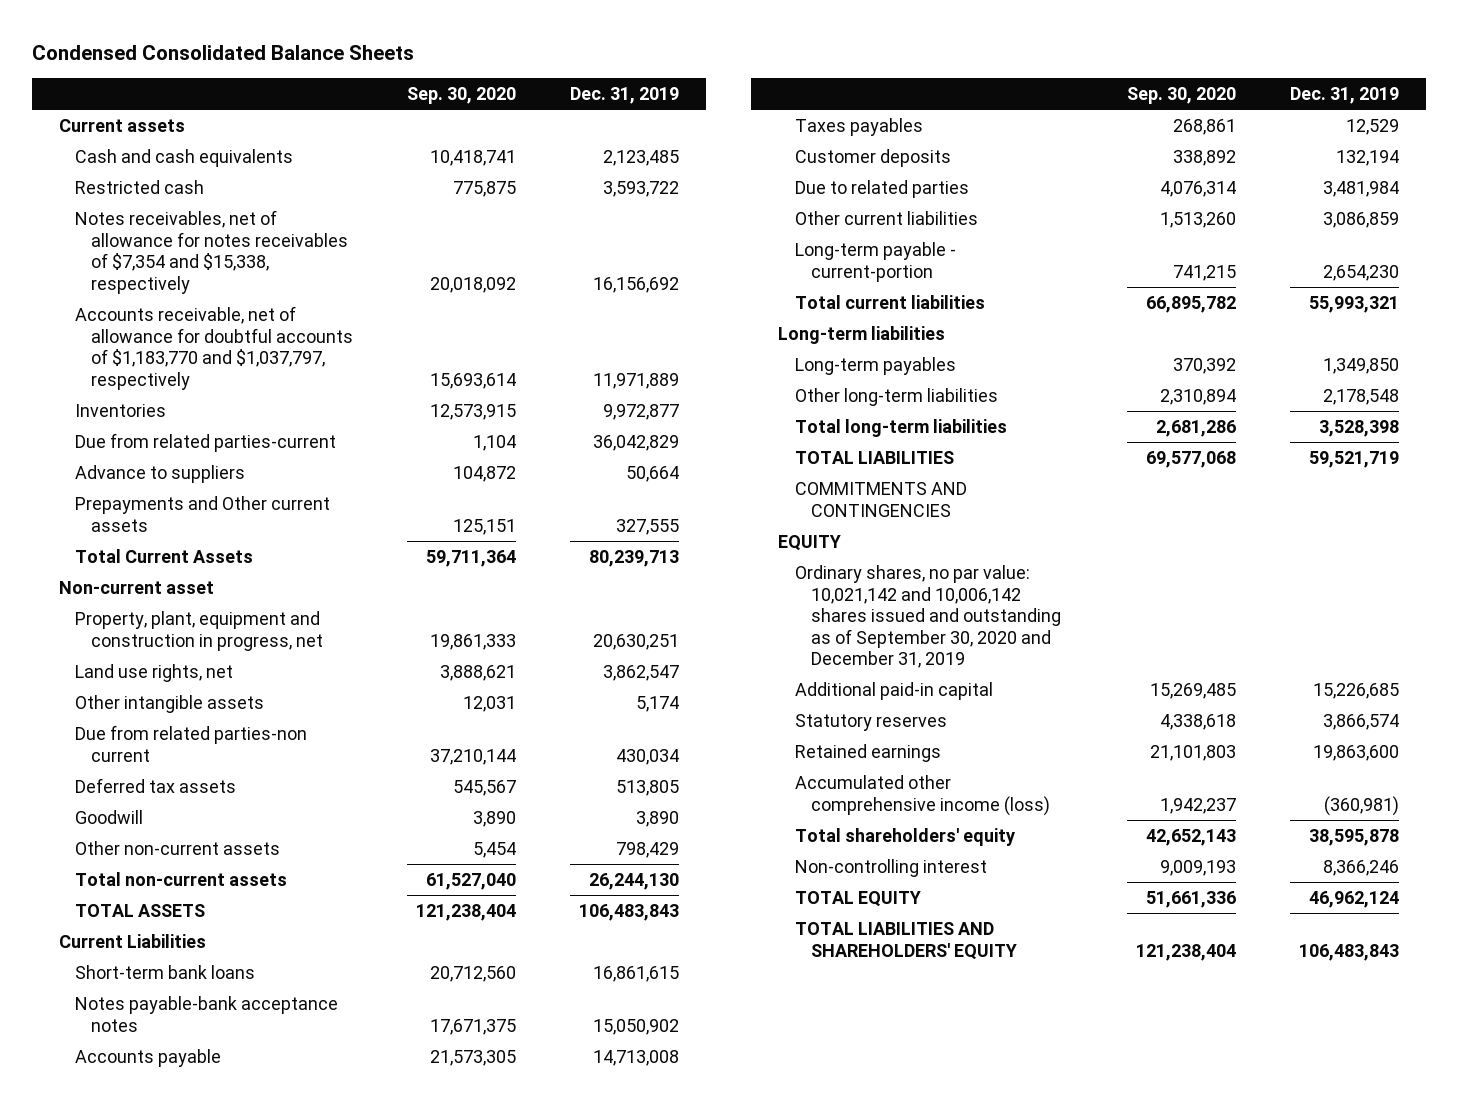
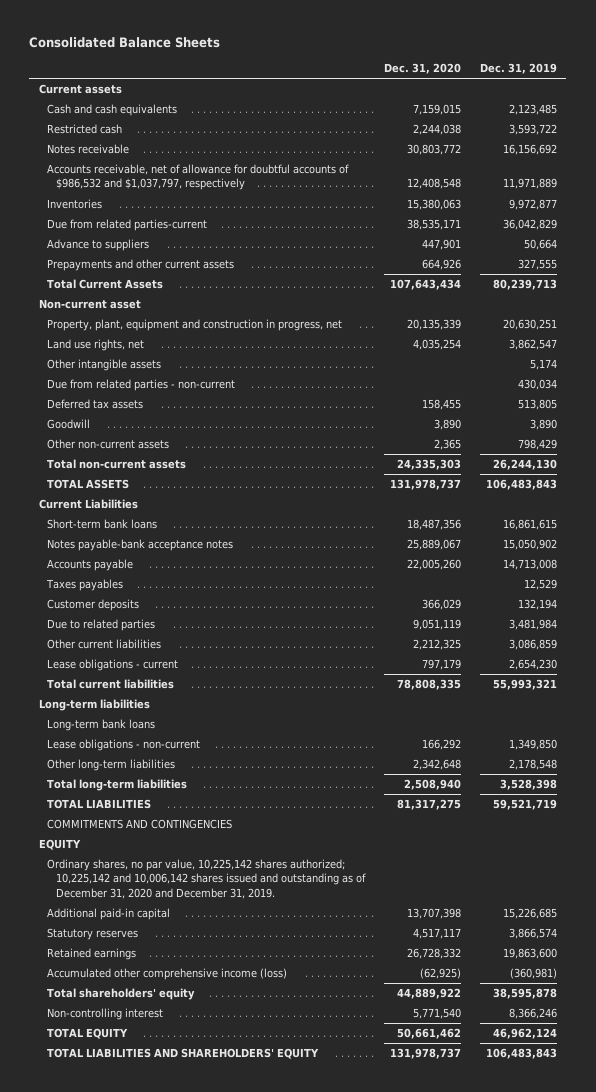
[31,44,414,60] Condensed Consolidated Balance Sheets -> [29,36,221,48] Consolidated Balance Sheets
[407,86,517,104] Sep. 30, 2020 -> none
none -> [383,63,461,75] Dec. 31, 2020
[74,210,349,294] Notes receivables, net of allowance for notes receivables of $7,354 and $15,338, respectively -> [47,144,130,155] Notes receivable
[74,306,354,390] Accounts receivable, net of allowance for doubtful accounts of $1,183,770 and $1,037,797, respectively -> [47,164,350,191] Accounts receivable, net of allowance for doubtful accounts of $986,532 and $1,037,797, respectively
[74,496,330,532] Prepayments and Other current assets -> [47,259,235,272] Prepayments and other current assets
[74,725,307,762] Due from related parties-non current -> [47,379,236,392] Due from related parties - non-current
[794,242,956,282] Long-term payable - current-portion -> [47,659,179,672] Lease obligations - current
none -> [47,719,156,732] Long-term bank loans
[794,357,956,376] Long-term payables -> [47,739,201,752] Lease obligations - non-current
[794,565,1061,669] Ordinary shares, no par value: 10,021,142 and 10,006,142 shares issued and outstanding as of September 30, 2020 and December 31, 2019 -> [47,859,366,899] Ordinary shares, no par value, 10,225,142 shares authorized; 10,225,142 and 10,006,142 shares issued and outstanding as of December 31, 2020 and December 31, 2019.

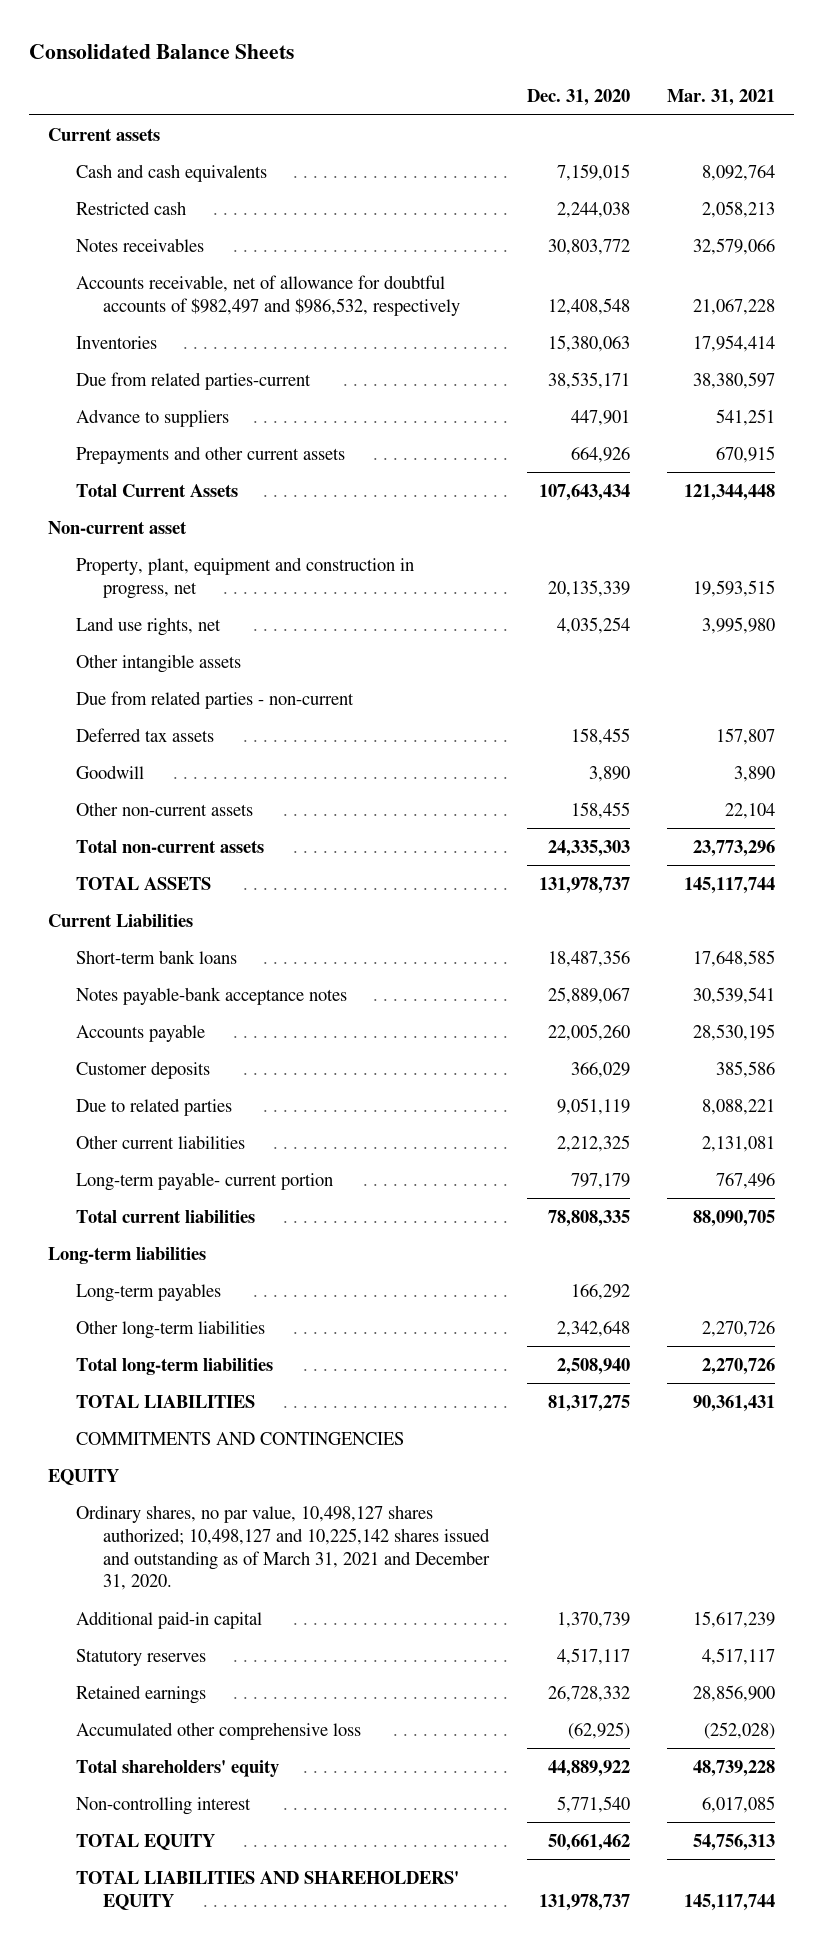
[479,63,557,75] Dec. 31, 2019 -> none
none -> [667,89,776,107] Mar. 31, 2021
[47,144,130,155] Notes receivable -> [75,237,204,252] Notes receivables
[47,164,350,191] Accounts receivable, net of allowance for doubtful accounts of $986,532 and $1,037,797, respectively -> [75,274,460,316] Accounts receivable, net of allowance for doubtful accounts of $982,497 and $986,532, respectively
[433,439,461,451] 2,365 -> [570,801,630,819] 158,455
[46,579,124,592] Taxes payables -> none
[47,659,179,672] Lease obligations - current -> [75,1171,333,1191] Long-term payable- current portion
[47,719,156,732] Long-term bank loans -> none
[47,739,201,752] Lease obligations - non-current -> [75,1282,221,1302] Long-term payables
[47,859,366,899] Ordinary shares, no par value, 10,225,142 shares authorized; 10,225,142 and 10,006,142 shares issued and outstanding as of December 31, 2020 and December 31, 2019. -> [75,1504,490,1591] Ordinary shares, no par value, 10,498,127 shares authorized; 10,498,127 and 10,225,142 shares issued and outstanding as of March 31, 2021 and December 31, 2020.
[406,908,461,920] 13,707,398 -> [556,1611,630,1628] 1,370,739
[47,968,288,981] Accumulated other comprehensive income (loss) -> [75,1721,361,1740] Accumulated other comprehensive loss

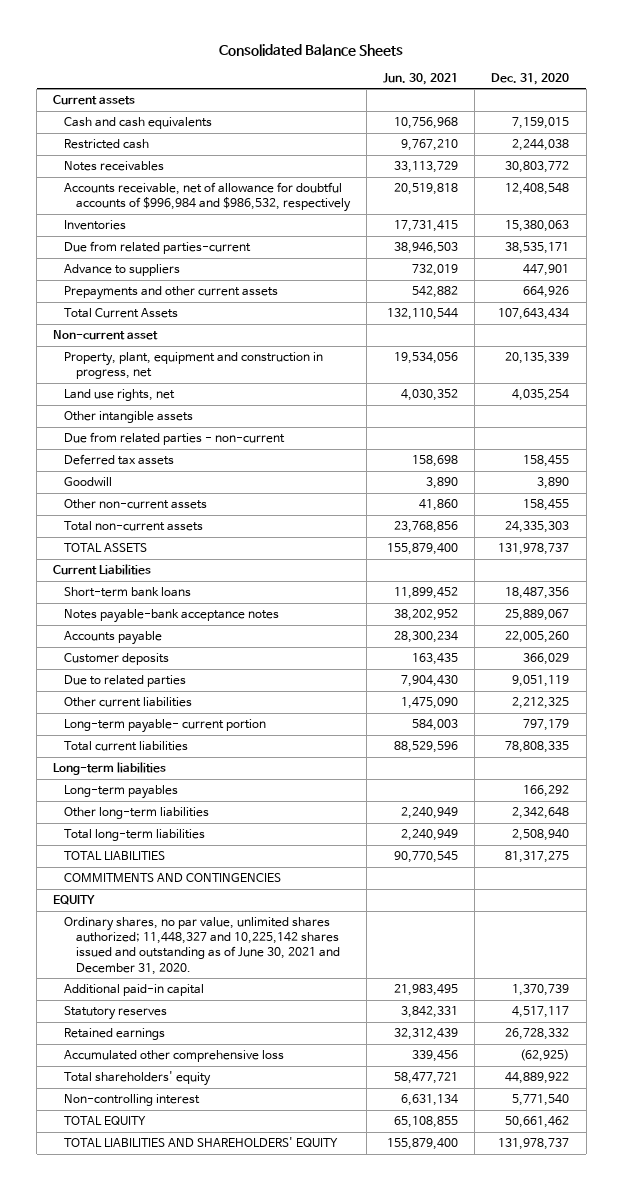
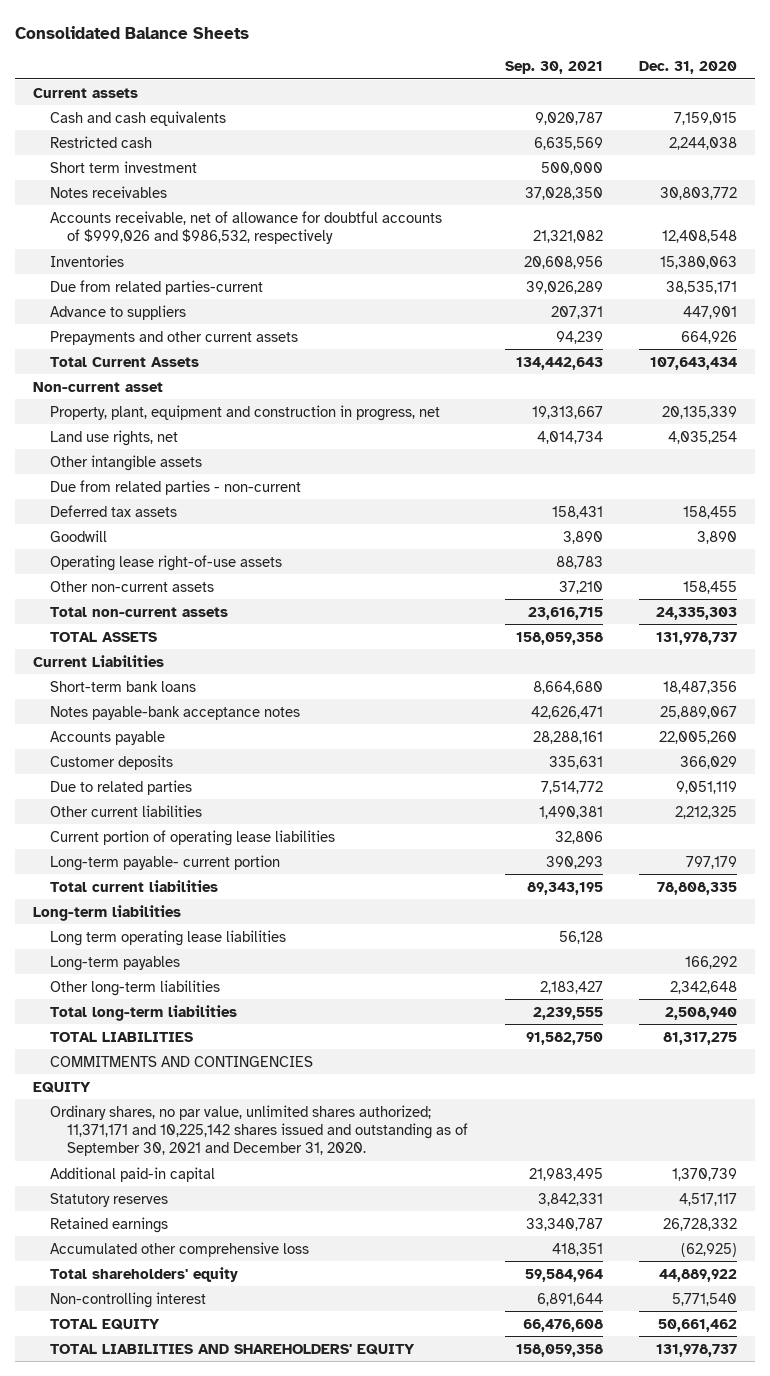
[383,72,459,85] Jun. 30, 2021 -> none
none -> [504,61,603,75] Sep. 30, 2021
none -> [50,160,198,173] Short term investment
[64,182,351,213] Accounts receivable, net of allowance for doubtful accounts of $996,984 and $986,532, respectively -> [50,210,443,245] Accounts receivable, net of allowance for doubtful accounts of $999,026 and $986,532, respectively
none -> [50,554,283,571] Operating lease right-of-use assets
none -> [50,829,336,846] Current portion of operating lease liabilities
none -> [50,929,287,946] Long term operating lease liabilities
[64,917,340,975] Ordinary shares, no par value, unlimited shares authorized; 11,448,327 and 10,225,142 shares issued and outstanding as of June 30, 2021 and December 31, 2020. -> [50,1104,469,1157] Ordinary shares, no par value, unlimited shares authorized; 11,371,171 and 10,225,142 shares issued and outstanding as of September 30, 2021 and December 31, 2020.

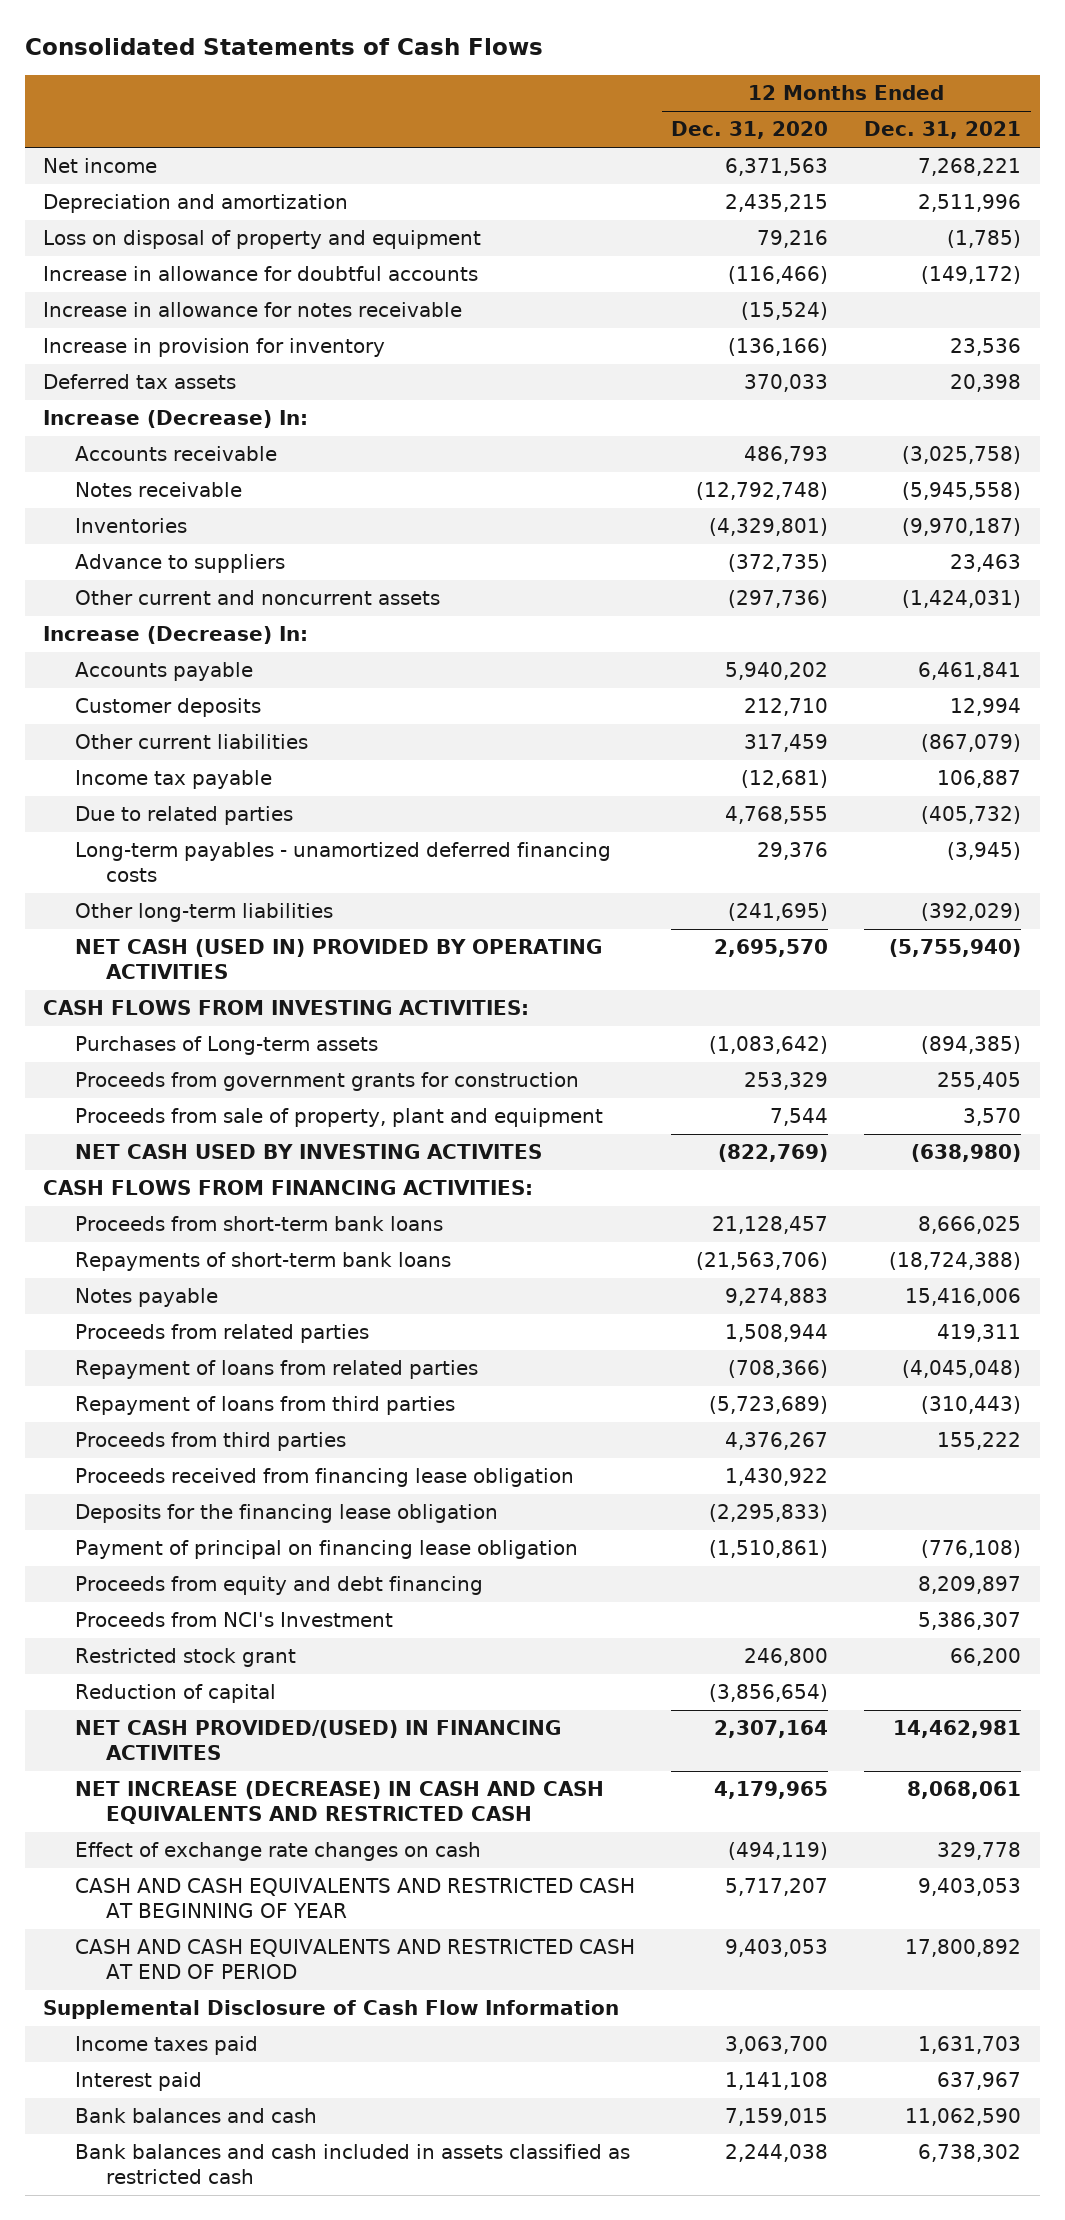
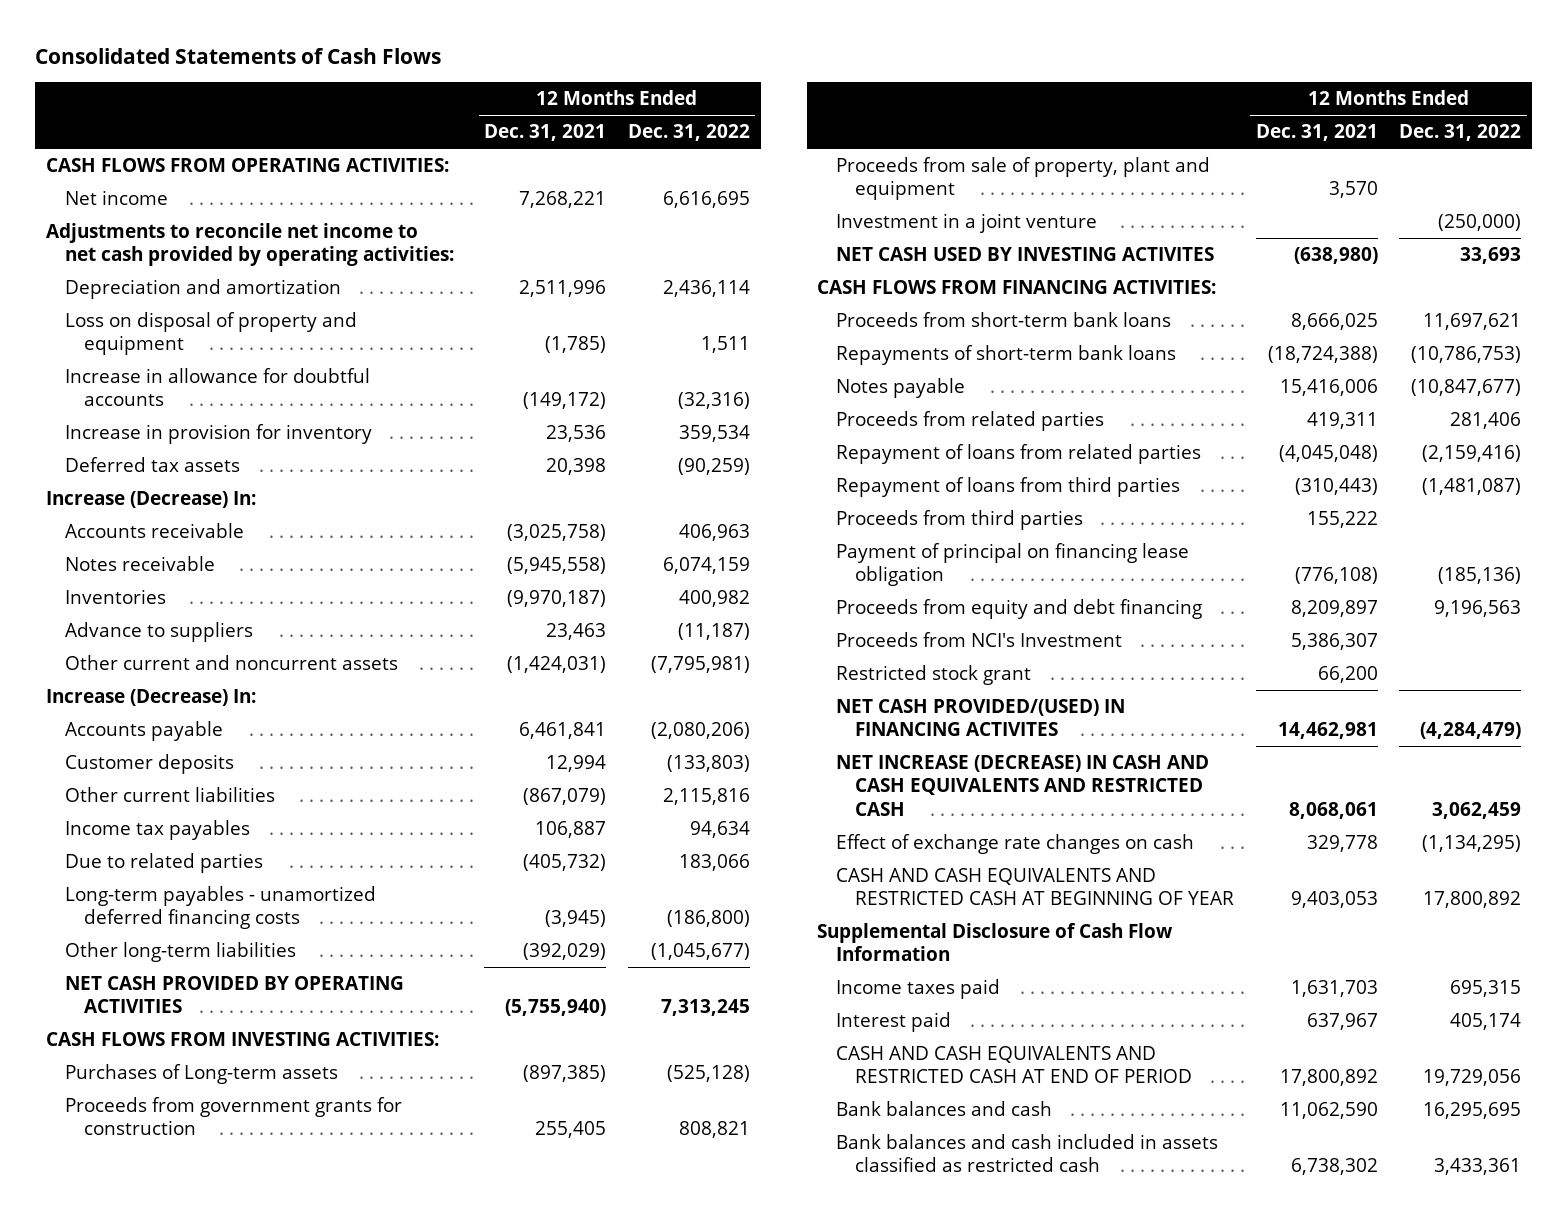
[670,121,828,140] Dec. 31, 2020 -> none
none -> [627,124,750,142] Dec. 31, 2022
none -> [46,158,450,173] CASH FLOWS FROM OPERATING ACTIVITIES:
none -> [46,223,455,267] Adjustments to reconcile net income to net cash provided by operating activities:
[43,302,463,318] Increase in allowance for notes receivable -> none
[74,770,272,790] Income tax payable -> [65,820,251,841] Income tax payables
[74,939,602,980] NET CASH (USED IN) PROVIDED BY OPERATING ACTIVITIES -> [65,976,405,1014] NET CASH PROVIDED BY OPERATING ACTIVITIES
[921,1036,1022,1055] (894,385) -> [523,1065,607,1083] (897,385)
none -> [836,213,1098,234] Investment in a joint venture
[74,1468,574,1488] Proceeds received from financing lease obligation -> none
[74,1504,498,1524] Deposits for the financing lease obligation -> none
[74,1684,276,1704] Reduction of capital -> none
[74,1939,635,1980] CASH AND CASH EQUIVALENTS AND RESTRICTED CASH AT END OF PERIOD -> [836,1046,1193,1084] CASH AND CASH EQUIVALENTS AND RESTRICTED CASH AT END OF PERIOD

